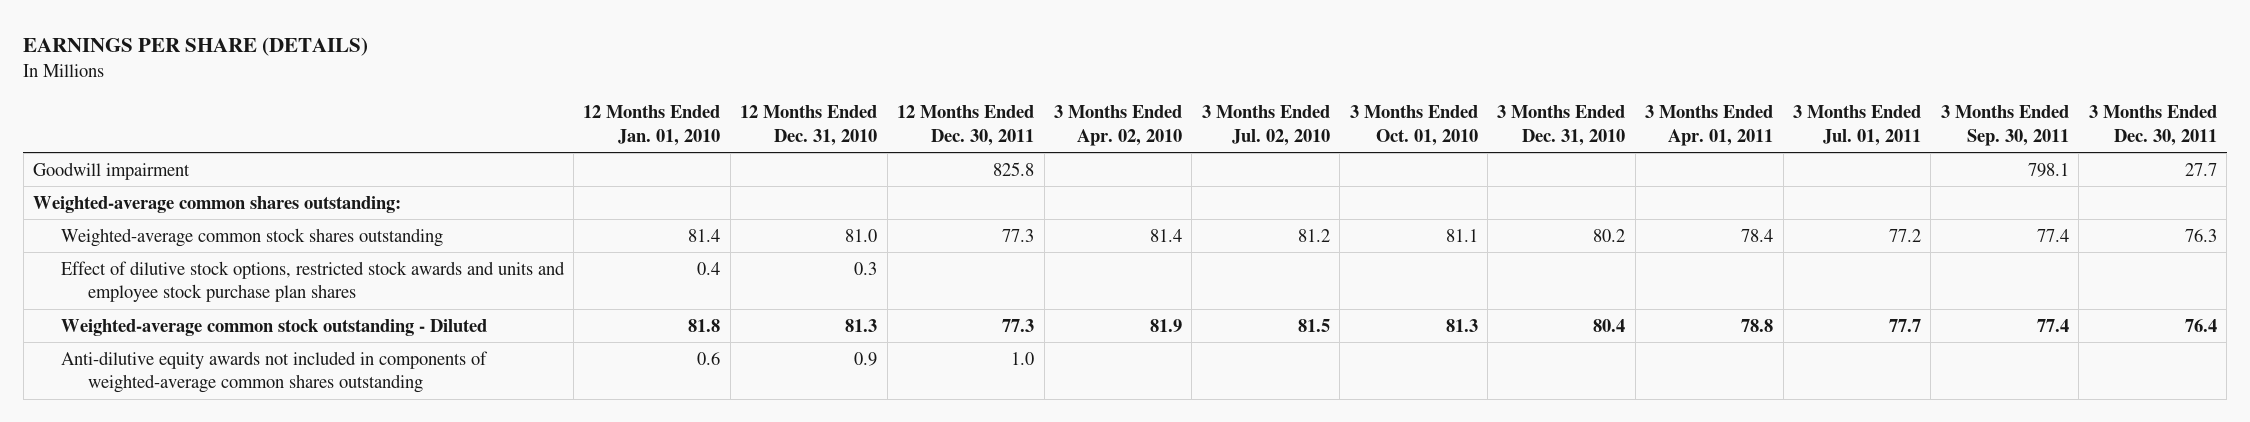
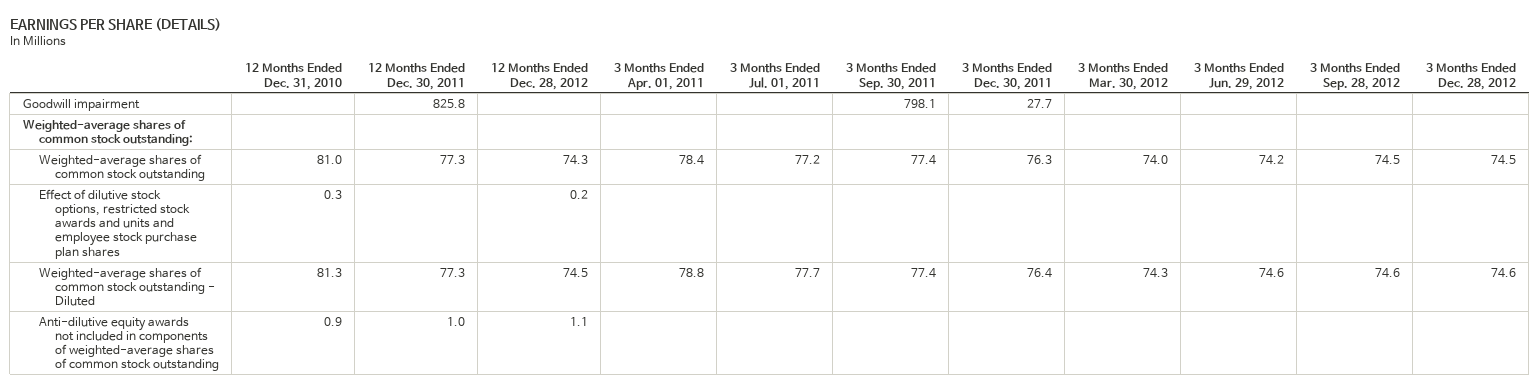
[583,104,721,146] 12 Months Ended Jan. 01, 2010 -> none
[1053,104,1182,146] 3 Months Ended Apr. 02, 2010 -> none
[1201,104,1330,146] 3 Months Ended Jul. 02, 2010 -> none
[1349,104,1478,146] 3 Months Ended Oct. 01, 2010 -> none
[1497,104,1626,146] 3 Months Ended Dec. 31, 2010 -> none
none -> [490,63,588,90] 12 Months Ended Dec. 28, 2012
none -> [1077,63,1168,90] 3 Months Ended Mar. 30, 2012
none -> [1193,63,1284,90] 3 Months Ended Jun. 29, 2012
none -> [1309,63,1400,90] 3 Months Ended Sep. 28, 2012
none -> [1425,63,1516,90] 3 Months Ended Dec. 28, 2012
[33,195,402,213] Weighted-average common shares outstanding: -> [22,119,193,146] Weighted-average shares of common stock outstanding:
[60,227,443,247] Weighted-average common stock shares outstanding -> [38,153,205,181] Weighted-average shares of common stock outstanding
[60,318,487,336] Weighted-average common stock outstanding - Diluted -> [38,266,215,307] Weighted-average shares of common stock outstanding - Diluted
[60,350,488,394] Anti-dilutive equity awards not included in components of weighted-average common shares outstanding -> [38,316,219,372] Anti-dilutive equity awards not included in components of weighted-average shares of common stock outstanding

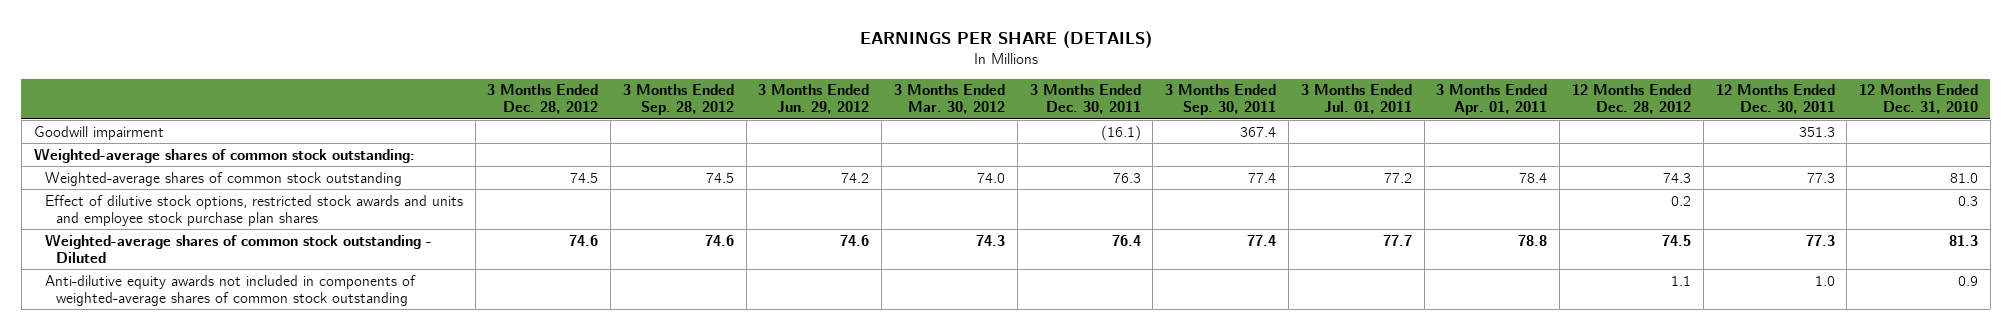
[432,98,465,108] 825.8 -> [1798,126,1835,137] 351.3
[903,98,936,108] 798.1 -> [1240,126,1277,137] 367.4
[1026,98,1052,108] 27.7 -> [1100,124,1141,141] (16.1)

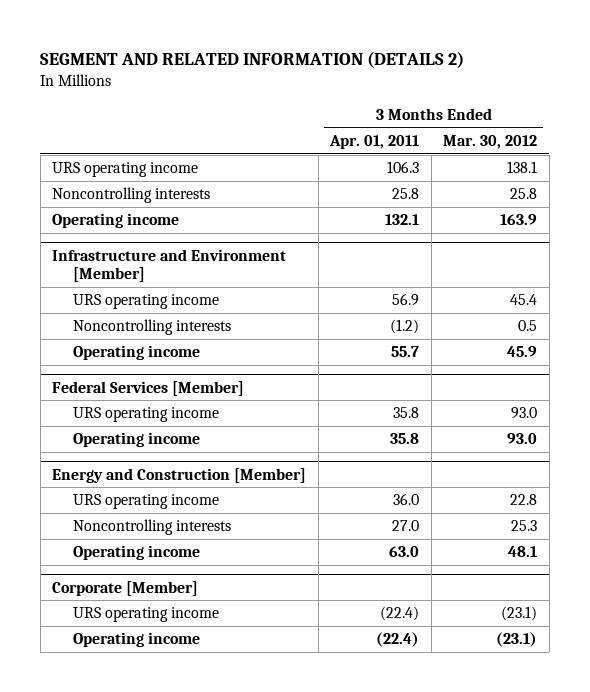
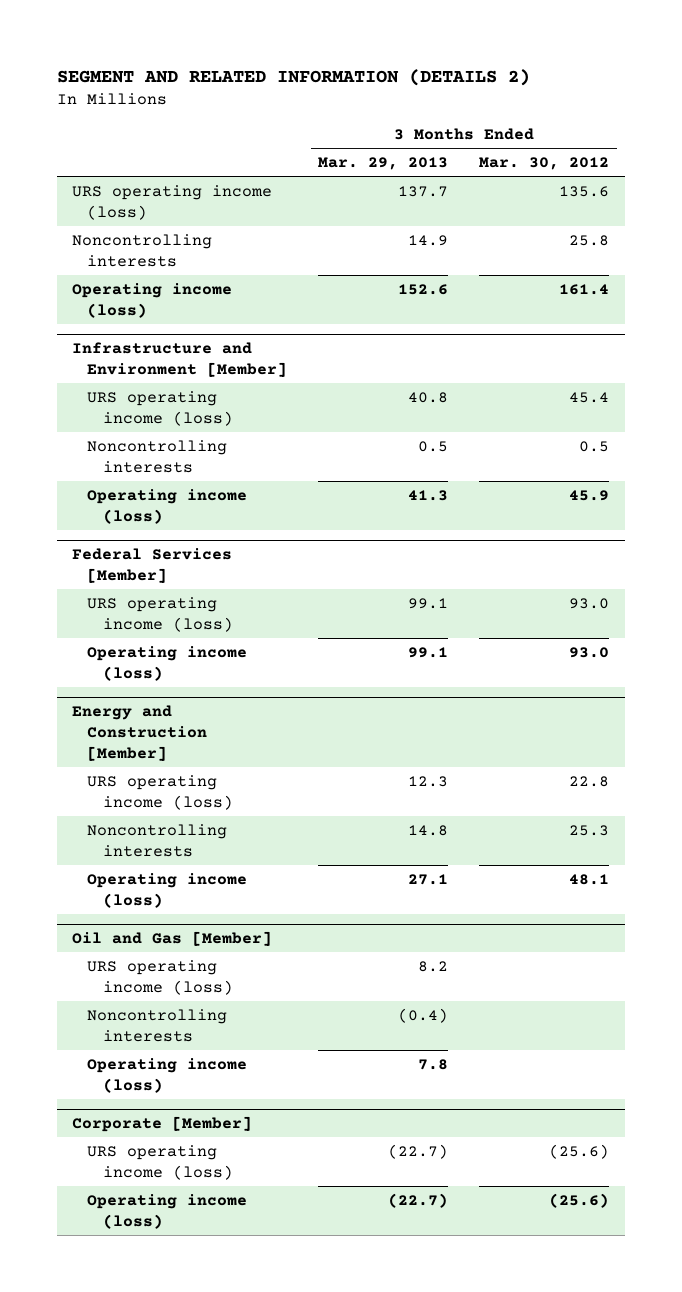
[329,134,420,149] Apr. 01, 2011 -> none
none -> [318,157,449,171] Mar. 29, 2013
[52,162,199,178] URS operating income -> [72,184,273,220] URS operating income (loss)
[507,161,538,174] 138.1 -> [559,185,610,197] 135.6
[52,213,180,229] Operating income -> [72,282,233,318] Operating income (loss)
[500,214,538,226] 163.9 -> [559,283,610,295] 161.4
[72,294,219,310] URS operating income -> [87,390,233,426] URS operating income (loss)
[72,345,200,361] Operating income -> [87,488,248,524] Operating income (loss)
[72,407,219,423] URS operating income -> [87,596,233,632] URS operating income (loss)
[72,432,200,448] Operating income -> [87,645,248,681] Operating income (loss)
[72,494,219,510] URS operating income -> [87,774,233,810] URS operating income (loss)
[72,545,200,561] Operating income -> [87,872,248,908] Operating income (loss)
none -> [72,931,273,947] Oil and Gas [Member]
none -> [87,959,233,995] URS operating income (loss)
none -> [87,1008,228,1042] Noncontrolling interests
none -> [87,1057,248,1093] Operating income (loss)
[72,607,219,623] URS operating income -> [87,1144,233,1180] URS operating income (loss)
[501,606,538,622] (23.1) -> [549,1143,610,1159] (25.6)
[72,632,200,648] Operating income -> [87,1193,248,1229] Operating income (loss)
[496,632,538,648] (23.1) -> [549,1192,610,1208] (25.6)

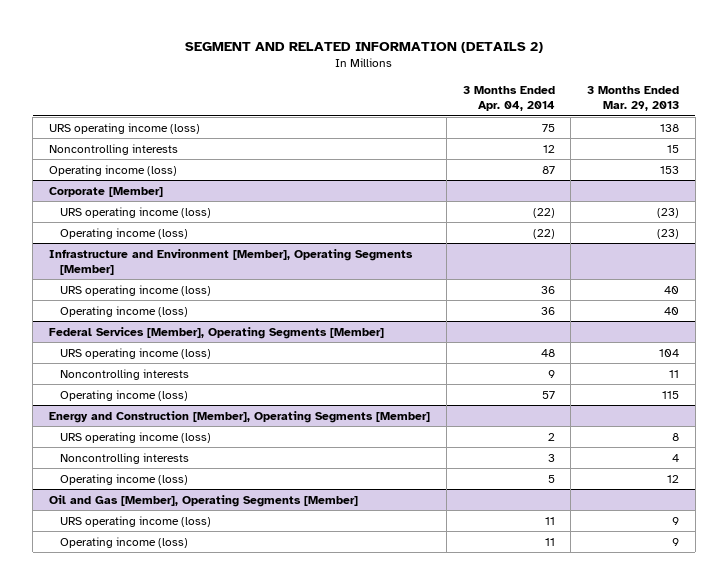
[479,157,610,171] Mar. 30, 2012 -> none
none -> [462,85,555,112] 3 Months Ended Apr. 04, 2014
[72,342,288,378] Infrastructure and Environment [Member] -> none
[87,390,233,426] URS operating income (loss) -> none
[87,439,228,473] Noncontrolling interests -> none
[87,488,248,524] Operating income (loss) -> none
[72,548,233,584] Federal Services [Member] -> none
[87,596,233,632] URS operating income (loss) -> none
[87,645,248,681] Operating income (loss) -> none
[72,705,208,762] Energy and Construction [Member] -> none
[87,774,233,810] URS operating income (loss) -> none
[87,823,228,857] Noncontrolling interests -> none
[87,872,248,908] Operating income (loss) -> none
[72,931,273,947] Oil and Gas [Member] -> none
[87,959,233,995] URS operating income (loss) -> none
[87,1008,228,1042] Noncontrolling interests -> none
[87,1057,248,1093] Operating income (loss) -> none
[398,185,449,197] 137.7 -> [660,123,680,132] 138
[408,234,449,246] 14.9 -> [667,144,680,153] 15
[398,283,449,295] 152.6 -> [660,165,680,174] 153
[388,1143,449,1159] (22.7) -> [657,207,680,218] (23)
[388,1192,449,1208] (22.7) -> [657,228,680,239] (23)
none -> [48,248,413,275] Infrastructure and Environment [Member], Operating Segments [Member]
none -> [60,284,212,296] URS operating income (loss)
none -> [60,305,189,317] Operating income (loss)
none -> [48,326,384,339] Federal Services [Member], Operating Segments [Member]
none -> [60,347,212,359] URS operating income (loss)
none -> [60,368,190,380] Noncontrolling interests
none -> [60,389,189,401] Operating income (loss)
none -> [48,410,430,423] Energy and Construction [Member], Operating Segments [Member]
none -> [60,431,212,443] URS operating income (loss)
none -> [60,452,190,464] Noncontrolling interests
none -> [60,473,189,485] Operating income (loss)
none -> [48,494,358,507] Oil and Gas [Member], Operating Segments [Member]
none -> [60,515,212,527] URS operating income (loss)
none -> [60,536,189,548] Operating income (loss)

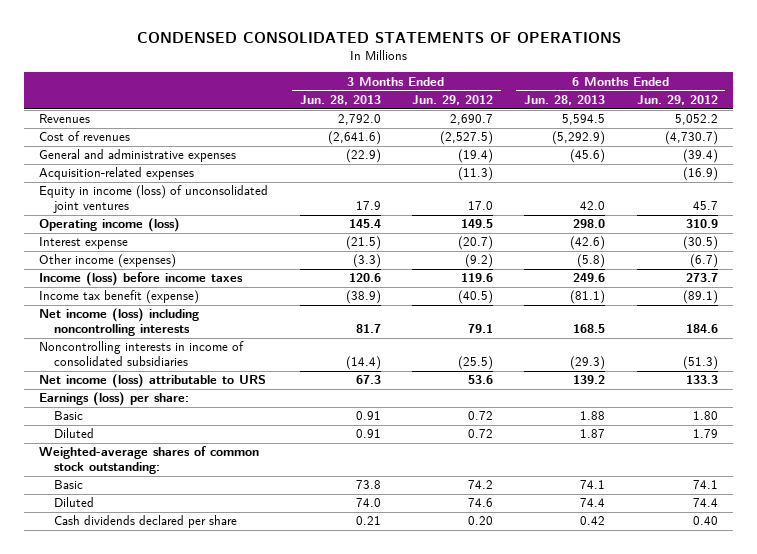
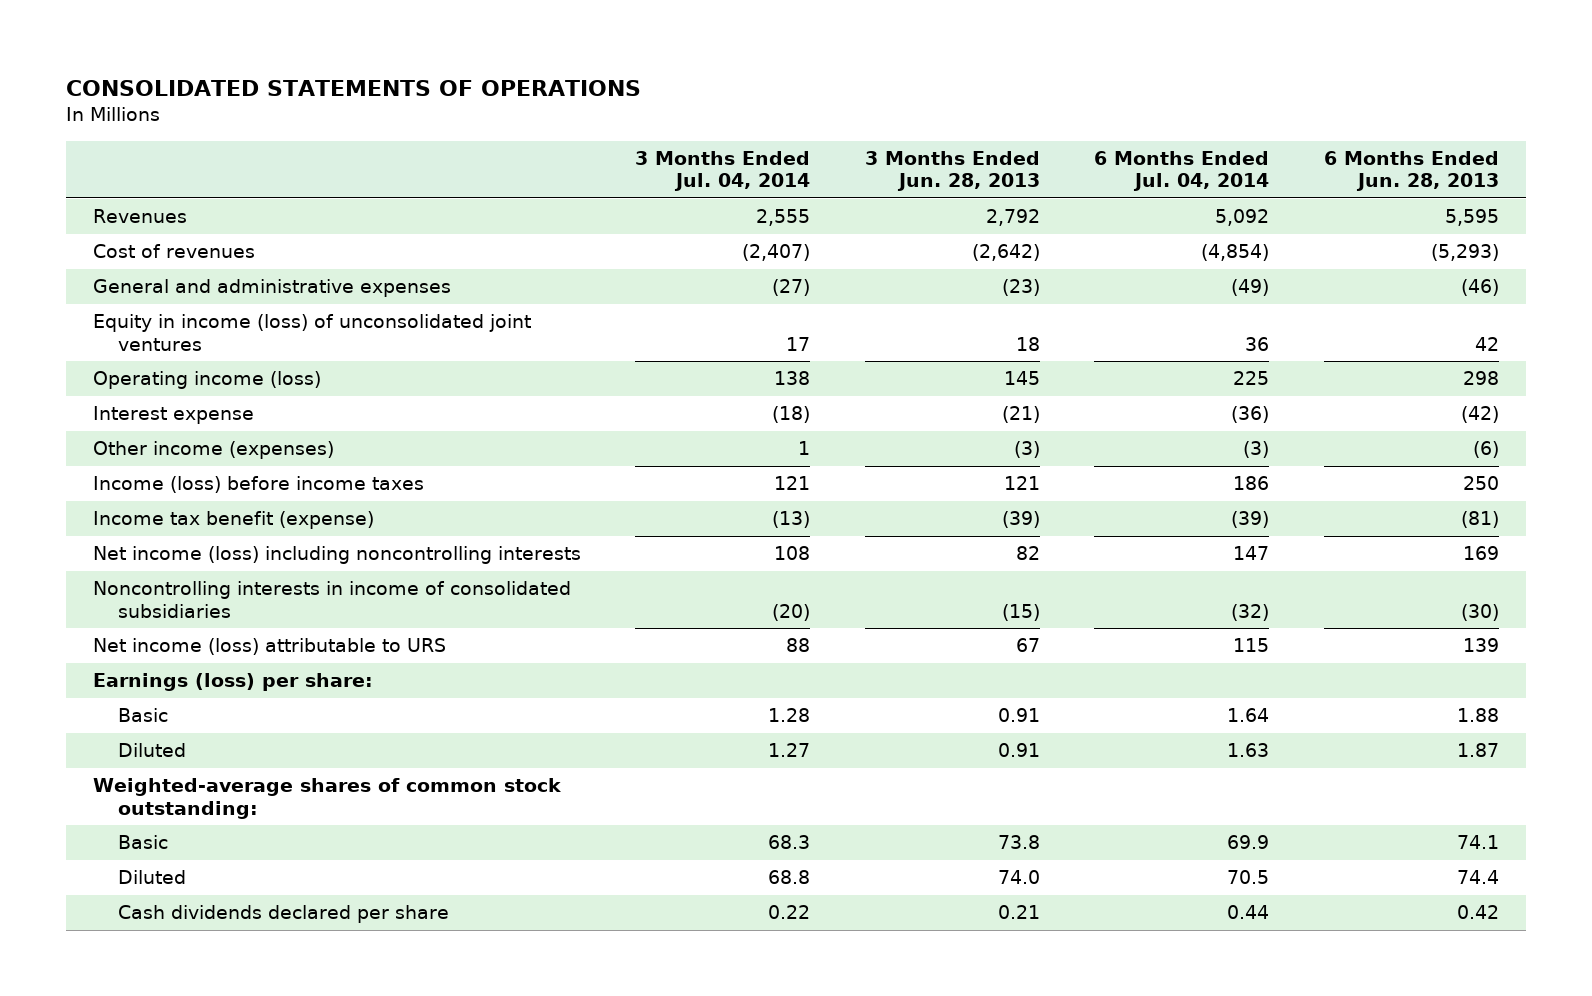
[136,32,621,44] CONDENSED CONSOLIDATED STATEMENTS OF OPERATIONS -> [65,79,641,96] CONSOLIDATED STATEMENTS OF OPERATIONS
[412,95,494,106] Jun. 29, 2012 -> none
[636,95,718,106] Jun. 29, 2012 -> none
none -> [635,151,811,192] 3 Months Ended Jul. 04, 2014
none -> [1094,151,1270,192] 6 Months Ended Jul. 04, 2014
[39,167,195,181] Acquisition-related expenses -> none
[337,114,381,126] 2,792.0 -> [985,209,1040,227] 2,792
[562,114,606,126] 5,594.5 -> [1444,209,1499,227] 5,595
[327,131,381,146] (2,641.6) -> [971,244,1040,262] (2,642)
[552,131,606,146] (5,292.9) -> [1430,244,1499,262] (5,293)
[345,149,381,164] (22.9) -> [1001,279,1040,297] (23)
[570,149,606,164] (45.6) -> [1460,279,1499,297] (46)
[355,201,381,211] 17.9 -> [1015,336,1040,351] 18
[580,201,606,211] 42.0 -> [1474,336,1499,351] 42
[348,219,381,229] 145.4 -> [1003,371,1040,386] 145
[573,219,606,229] 298.0 -> [1462,371,1499,386] 298
[345,236,381,251] (21.5) -> [1001,406,1040,424] (21)
[570,236,606,251] (42.6) -> [1460,406,1499,424] (42)
[352,254,381,269] (3.3) -> [1013,441,1040,459] (3)
[577,254,606,269] (5.8) -> [1472,441,1499,459] (6)
[348,273,381,283] 120.6 -> [1003,476,1040,491] 121
[573,273,606,283] 249.6 -> [1462,476,1499,491] 250
[345,290,381,305] (38.9) -> [1001,511,1040,529] (39)
[570,290,606,305] (81.1) -> [1460,511,1499,529] (81)
[355,324,381,334] 81.7 -> [1015,546,1040,561] 82
[573,324,606,334] 168.5 -> [1462,546,1499,561] 169
[345,356,381,371] (14.4) -> [1001,603,1040,621] (15)
[570,356,606,371] (29.3) -> [1460,603,1499,621] (30)
[355,375,381,385] 67.3 -> [1015,638,1040,653] 67
[573,375,606,385] 139.2 -> [1462,638,1499,653] 139

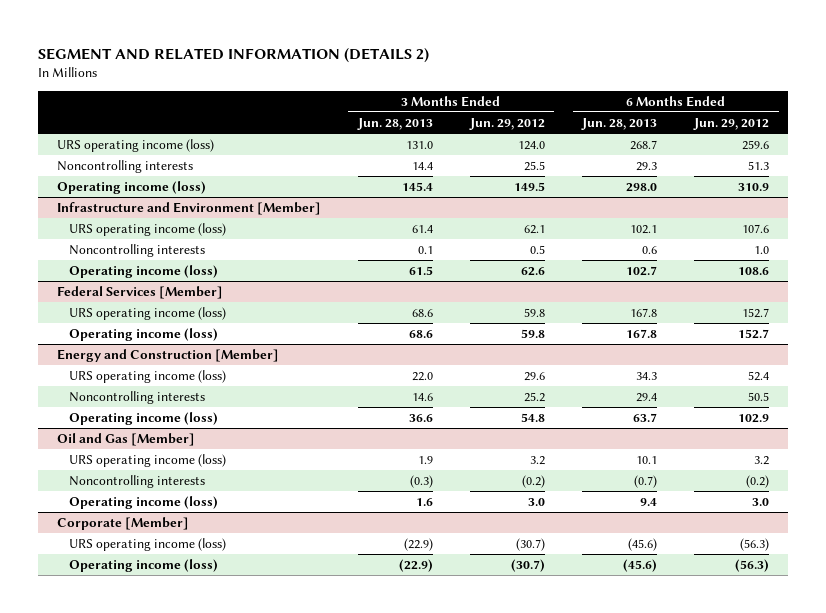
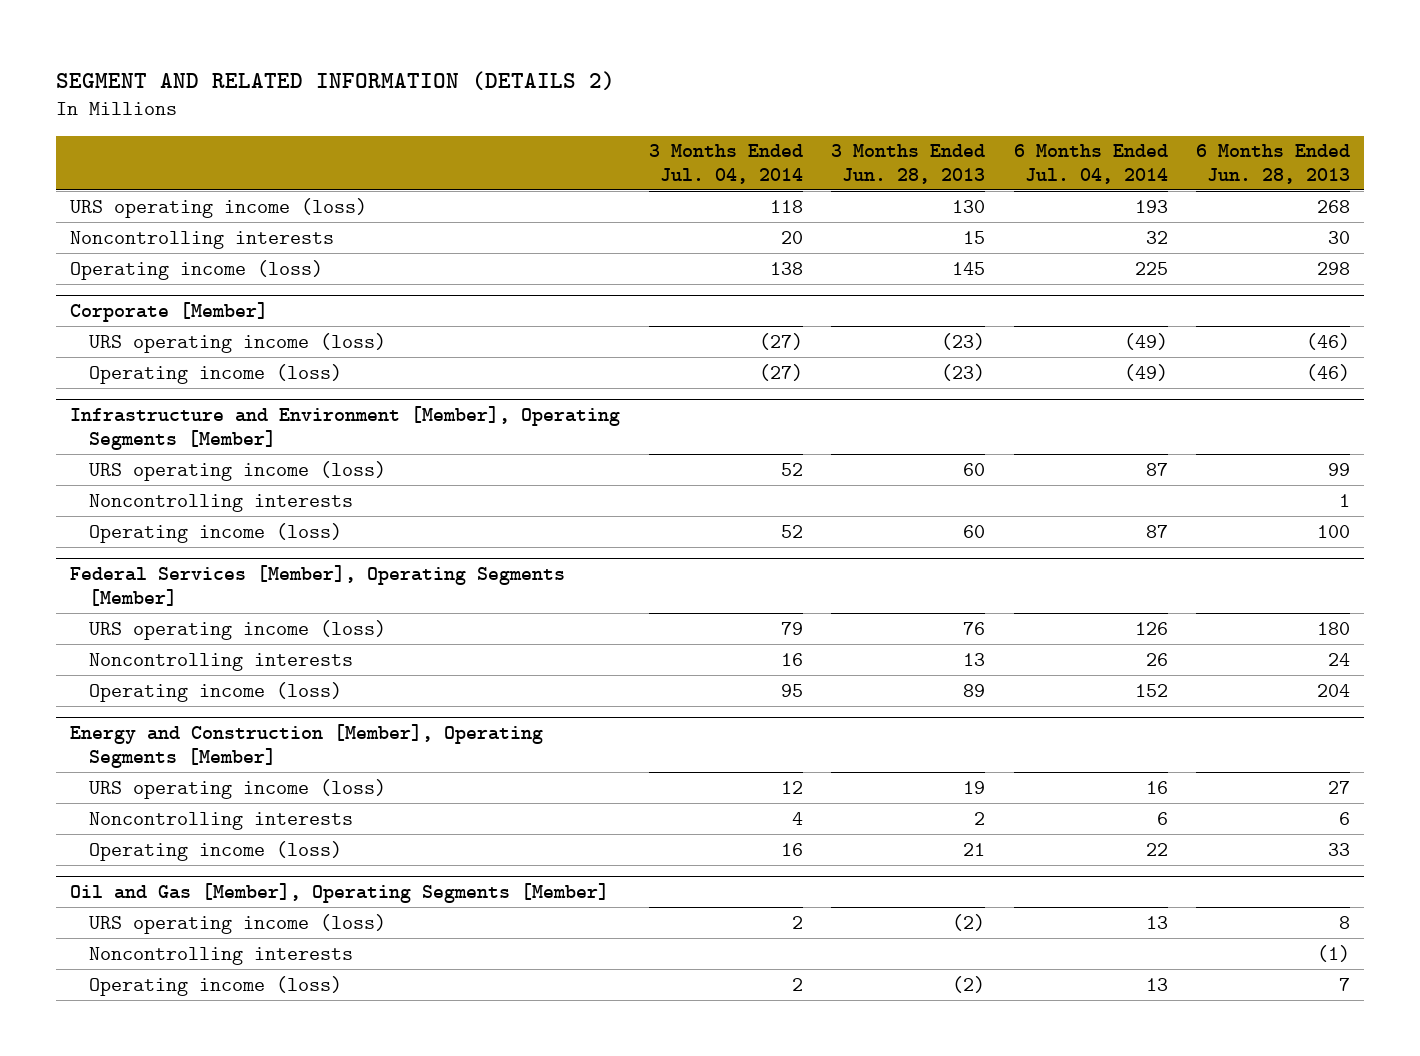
[468,118,545,131] Jun. 29, 2012 -> none
[693,118,770,131] Jun. 29, 2012 -> none
none -> [648,144,803,184] 3 Months Ended Jul. 04, 2014
none -> [1013,144,1168,184] 6 Months Ended Jul. 04, 2014
[56,202,321,216] Infrastructure and Environment [Member] -> none
[68,223,226,237] URS operating income (loss) -> none
[68,244,205,258] Noncontrolling interests -> none
[68,265,218,279] Operating income (loss) -> none
[56,286,223,300] Federal Services [Member] -> none
[68,307,226,321] URS operating income (loss) -> none
[68,328,218,342] Operating income (loss) -> none
[56,349,279,363] Energy and Construction [Member] -> none
[68,370,226,384] URS operating income (loss) -> none
[68,391,205,405] Noncontrolling interests -> none
[68,412,218,426] Operating income (loss) -> none
[56,433,195,447] Oil and Gas [Member] -> none
[68,454,226,468] URS operating income (loss) -> none
[68,475,205,489] Noncontrolling interests -> none
[68,496,218,510] Operating income (loss) -> none
[405,141,433,150] 131.0 -> [952,199,986,213] 130
[630,140,658,151] 268.7 -> [1317,199,1351,213] 268
[411,162,433,171] 14.4 -> [963,230,986,244] 15
[636,162,658,172] 29.3 -> [1328,230,1351,244] 30
[401,182,433,192] 145.4 -> [952,261,986,275] 145
[626,183,658,193] 298.0 -> [1317,261,1351,275] 298
[403,538,433,552] (22.9) -> [941,332,986,350] (23)
[628,538,658,552] (45.6) -> [1306,332,1351,350] (46)
[398,559,433,573] (22.9) -> [941,363,986,381] (23)
[623,559,658,573] (45.6) -> [1306,363,1351,381] (46)
none -> [70,406,621,451] Infrastructure and Environment [Member], Operating Segments [Member]
none -> [89,460,387,481] URS operating income (loss)
none -> [89,493,354,512] Noncontrolling interests
none -> [89,522,343,543] Operating income (loss)
none -> [70,565,566,607] Federal Services [Member], Operating Segments [Member]
none -> [89,619,387,640] URS operating income (loss)
none -> [89,652,354,671] Noncontrolling interests
none -> [89,681,343,702] Operating income (loss)
none -> [70,724,544,769] Energy and Construction [Member], Operating Segments [Member]
none -> [89,778,387,799] URS operating income (loss)
none -> [89,811,354,830] Noncontrolling interests
none -> [89,840,343,861] Operating income (loss)
none -> [70,883,610,904] Oil and Gas [Member], Operating Segments [Member]
none -> [89,913,387,934] URS operating income (loss)
none -> [89,946,354,965] Noncontrolling interests
none -> [89,975,343,996] Operating income (loss)

